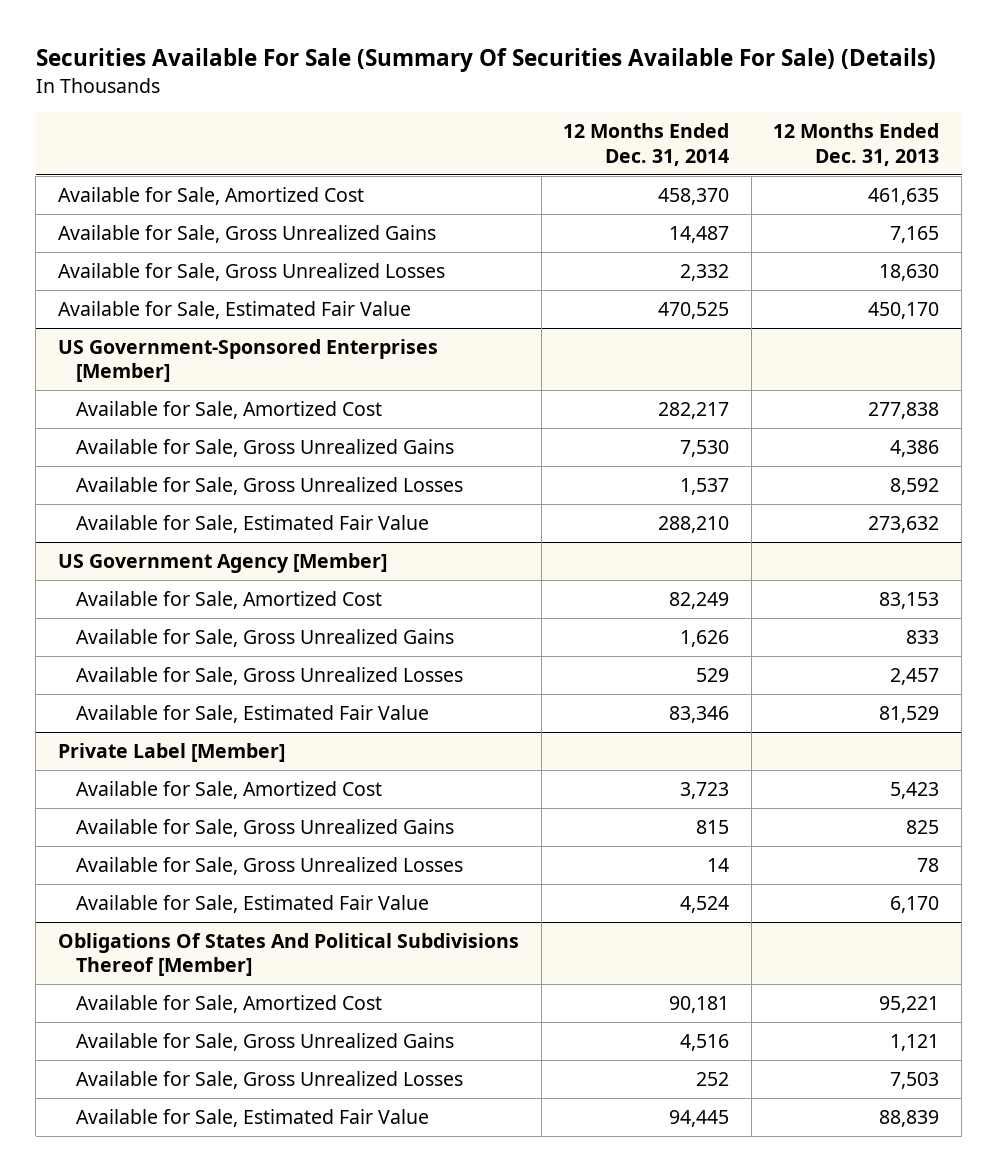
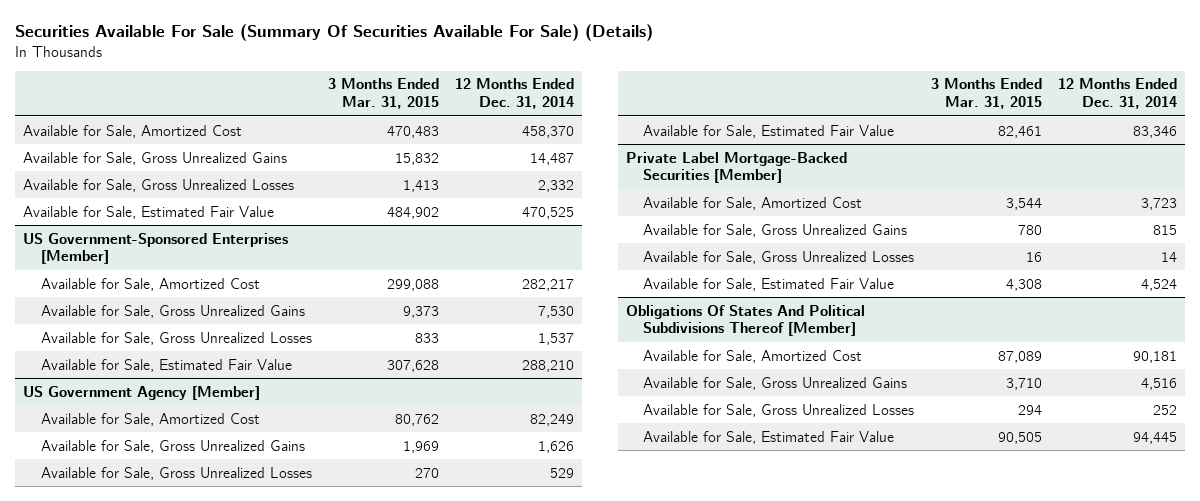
[773,123,940,166] 12 Months Ended Dec. 31, 2013 -> none
none -> [328,78,440,110] 3 Months Ended Mar. 31, 2015
[57,743,285,763] Private Label [Member] -> [625,151,847,184] Private Label Mortgage-Backed Securities [Member]

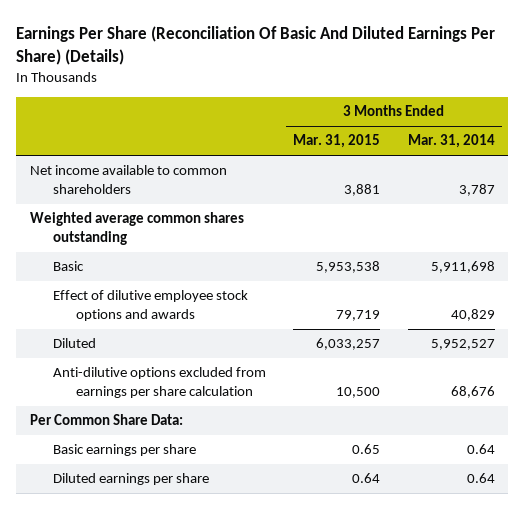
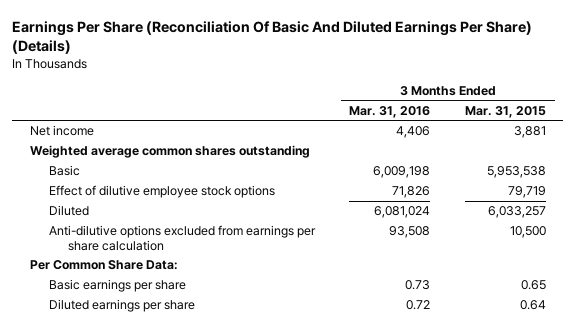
[407,134,495,149] Mar. 31, 2014 -> none
none -> [349,105,431,118] Mar. 31, 2016
[29,165,227,194] Net income available to common shareholders -> [29,125,94,137] Net income
[52,290,248,321] Effect of dilutive employee stock options and awards -> [48,185,275,199] Effect of dilutive employee stock options

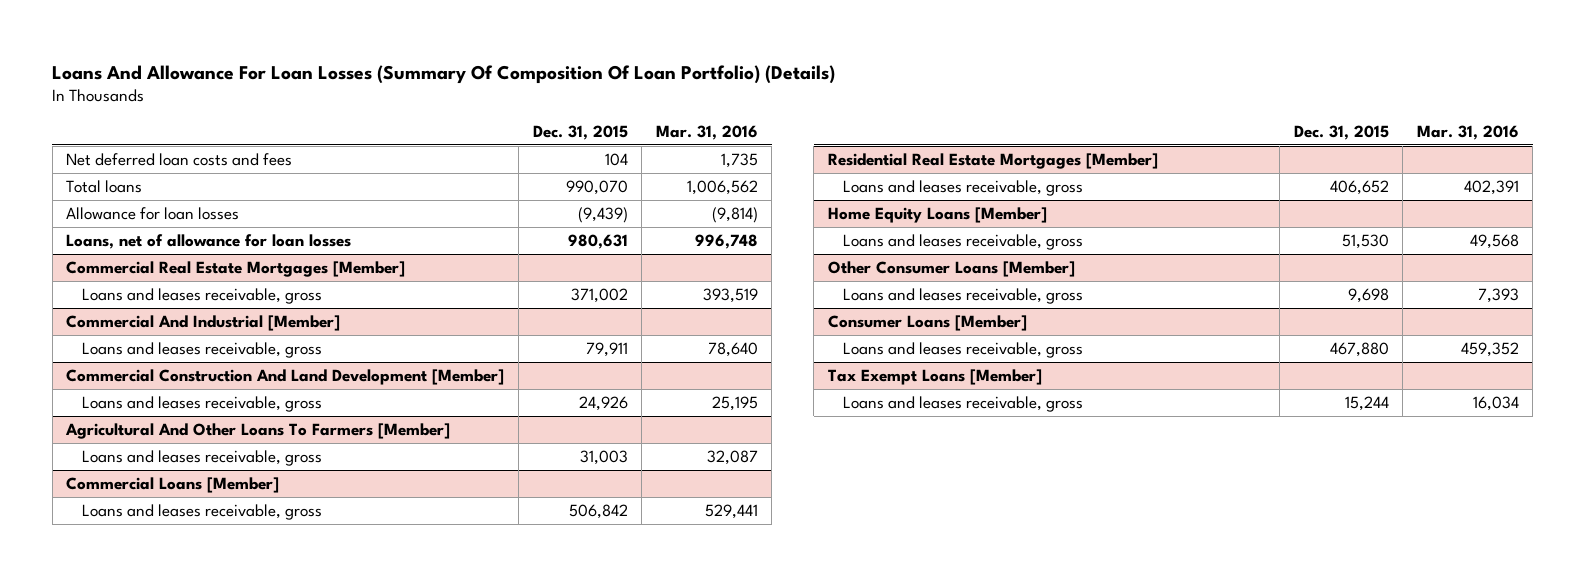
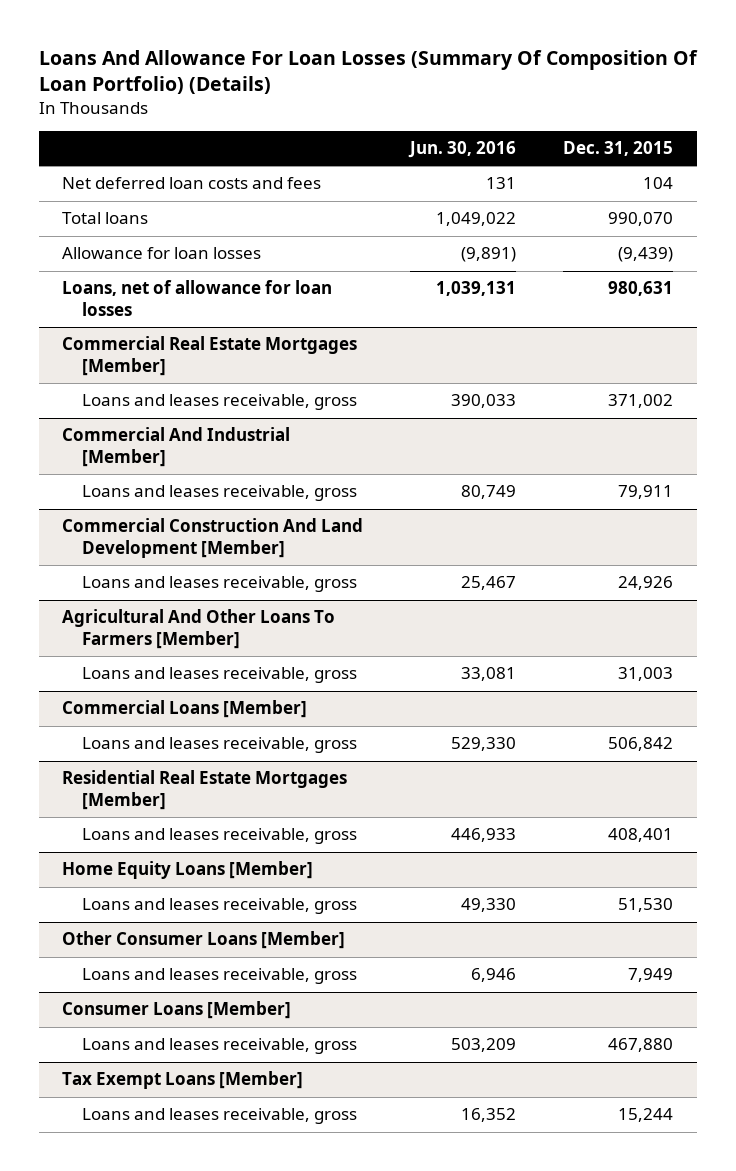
[655,124,758,140] Mar. 31, 2016 -> none
none -> [408,140,517,158] Jun. 30, 2016
[1329,180,1389,196] 406,652 -> [608,828,674,843] 408,401
[1347,288,1389,304] 9,698 -> [628,968,674,983] 7,949

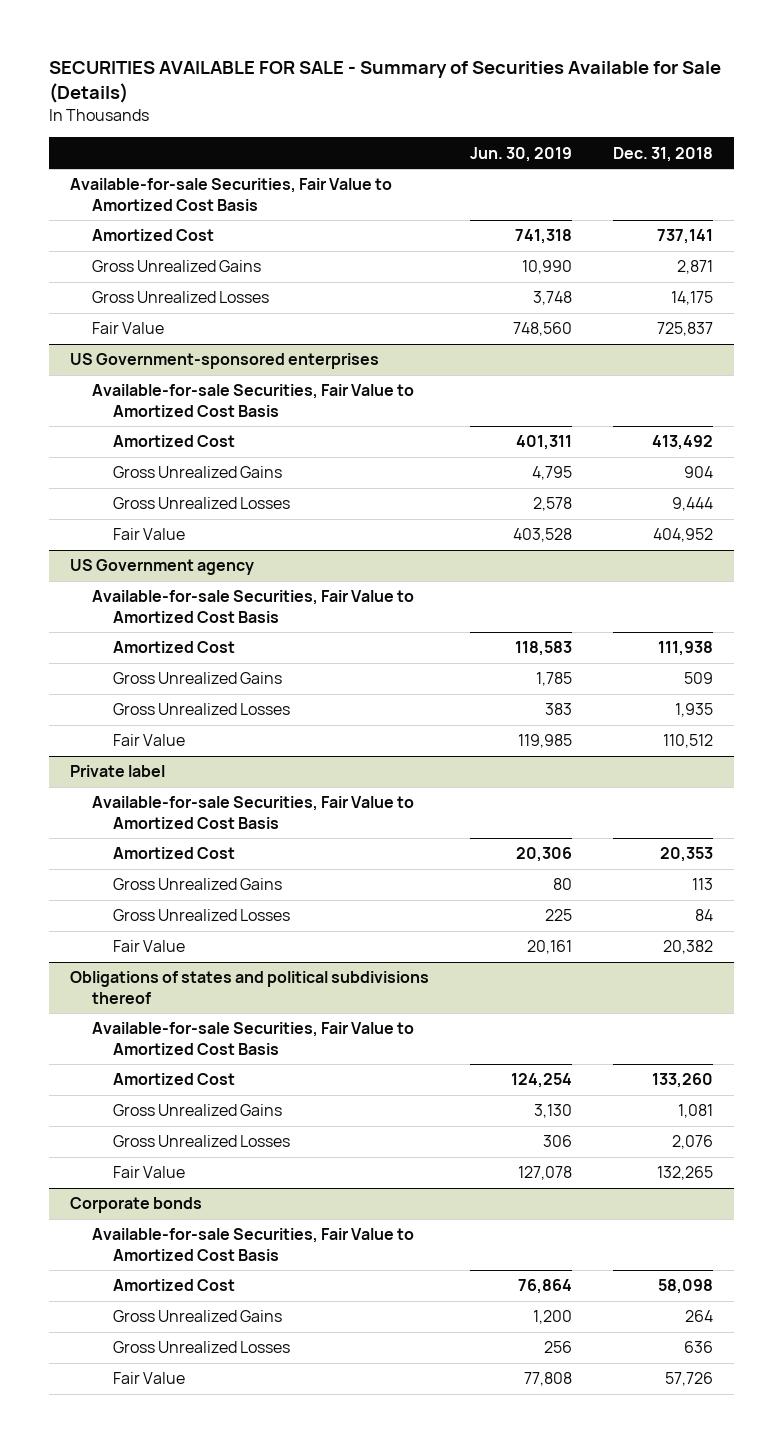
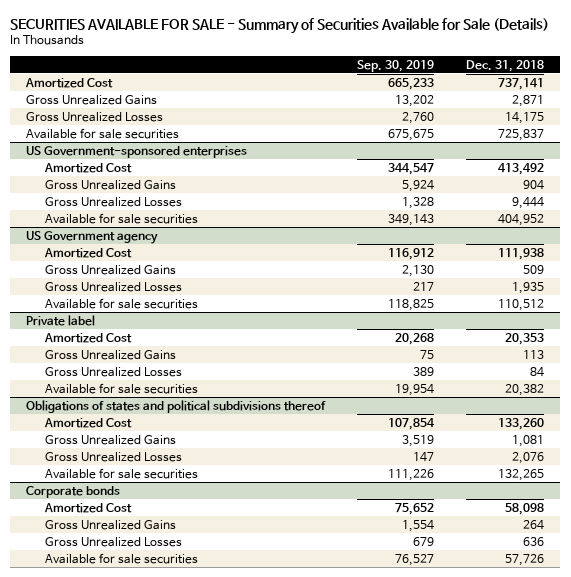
[469,146,572,162] Jun. 30, 2019 -> none
none -> [357,59,435,72] Sep. 30, 2019
[69,178,392,211] Available-for-sale Securities, Fair Value to Amortized Cost Basis -> none
[91,322,164,335] Fair Value -> [26,127,180,139] Available for sale securities
[91,384,414,417] Available-for-sale Securities, Fair Value to Amortized Cost Basis -> none
[113,528,186,541] Fair Value -> [44,212,198,224] Available for sale securities
[91,590,414,623] Available-for-sale Securities, Fair Value to Amortized Cost Basis -> none
[113,734,186,747] Fair Value -> [44,297,198,309] Available for sale securities
[91,796,414,829] Available-for-sale Securities, Fair Value to Amortized Cost Basis -> none
[113,940,186,953] Fair Value -> [44,382,198,394] Available for sale securities
[91,1022,414,1055] Available-for-sale Securities, Fair Value to Amortized Cost Basis -> none
[113,1166,186,1179] Fair Value -> [44,467,198,479] Available for sale securities
[91,1228,414,1261] Available-for-sale Securities, Fair Value to Amortized Cost Basis -> none
[113,1372,186,1385] Fair Value -> [44,552,198,564] Available for sale securities

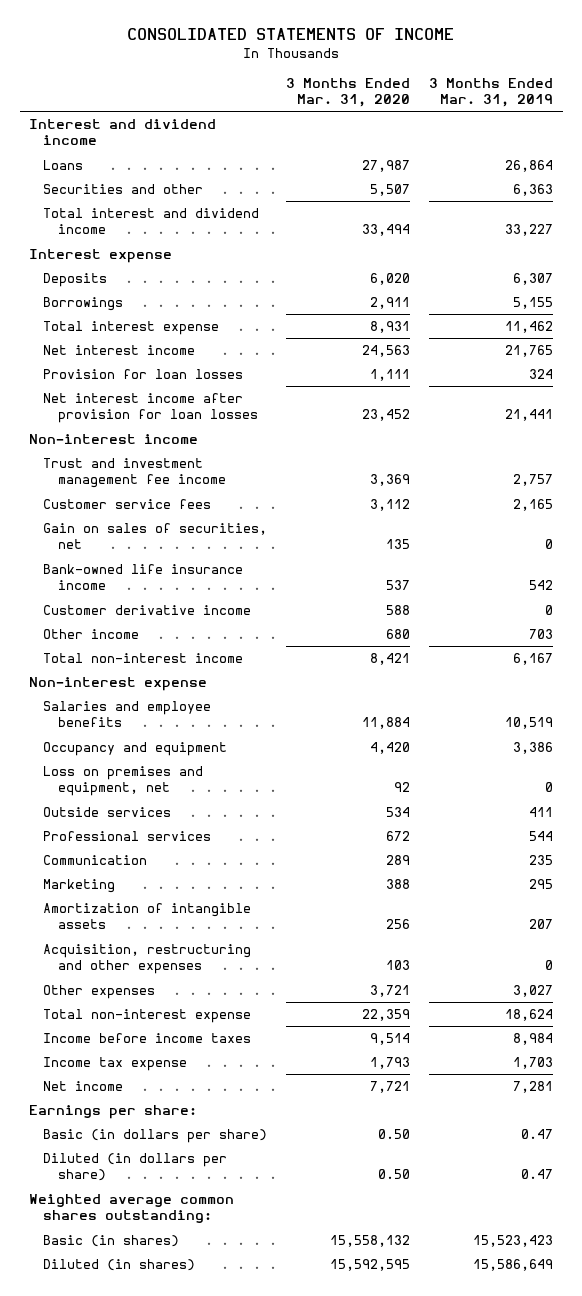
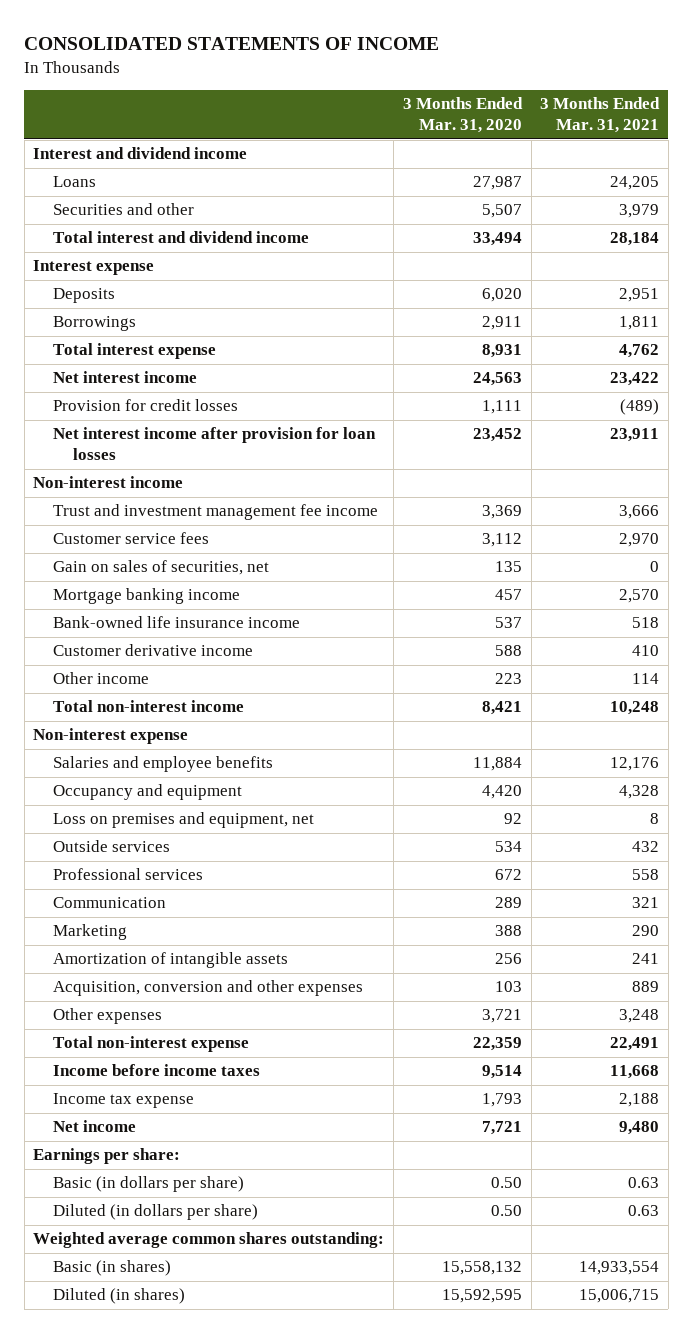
[429,77,554,108] 3 Months Ended Mar. 31, 2019 -> none
none -> [540,97,661,134] 3 Months Ended Mar. 31, 2021
[43,369,244,380] Provision for loan losses -> [53,399,239,412] Provision for credit losses
none -> [53,588,241,605] Mortgage banking income
[386,629,411,640] 680 -> [494,673,522,685] 223
[43,944,252,975] Acquisition, restructuring and other expenses -> [53,980,364,997] Acquisition, conversion and other expenses

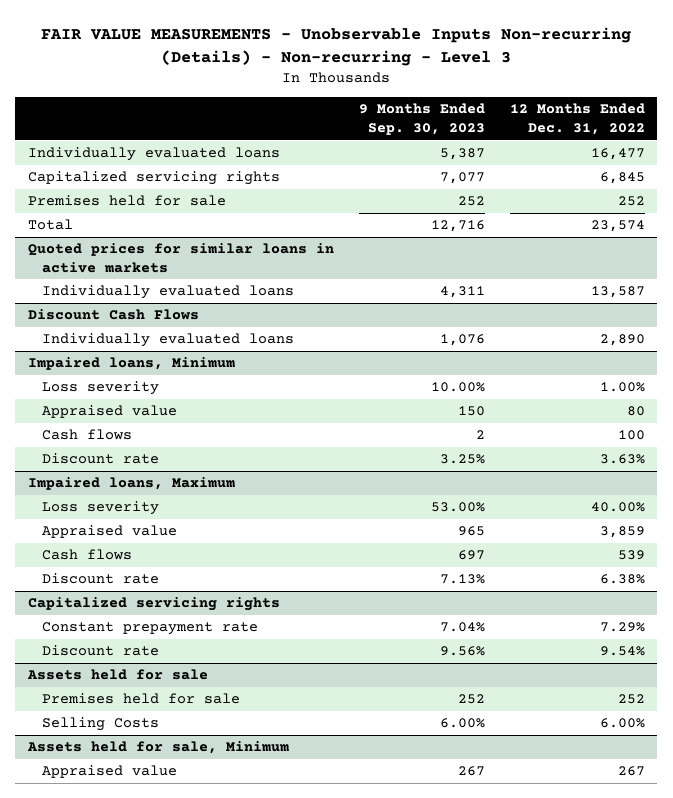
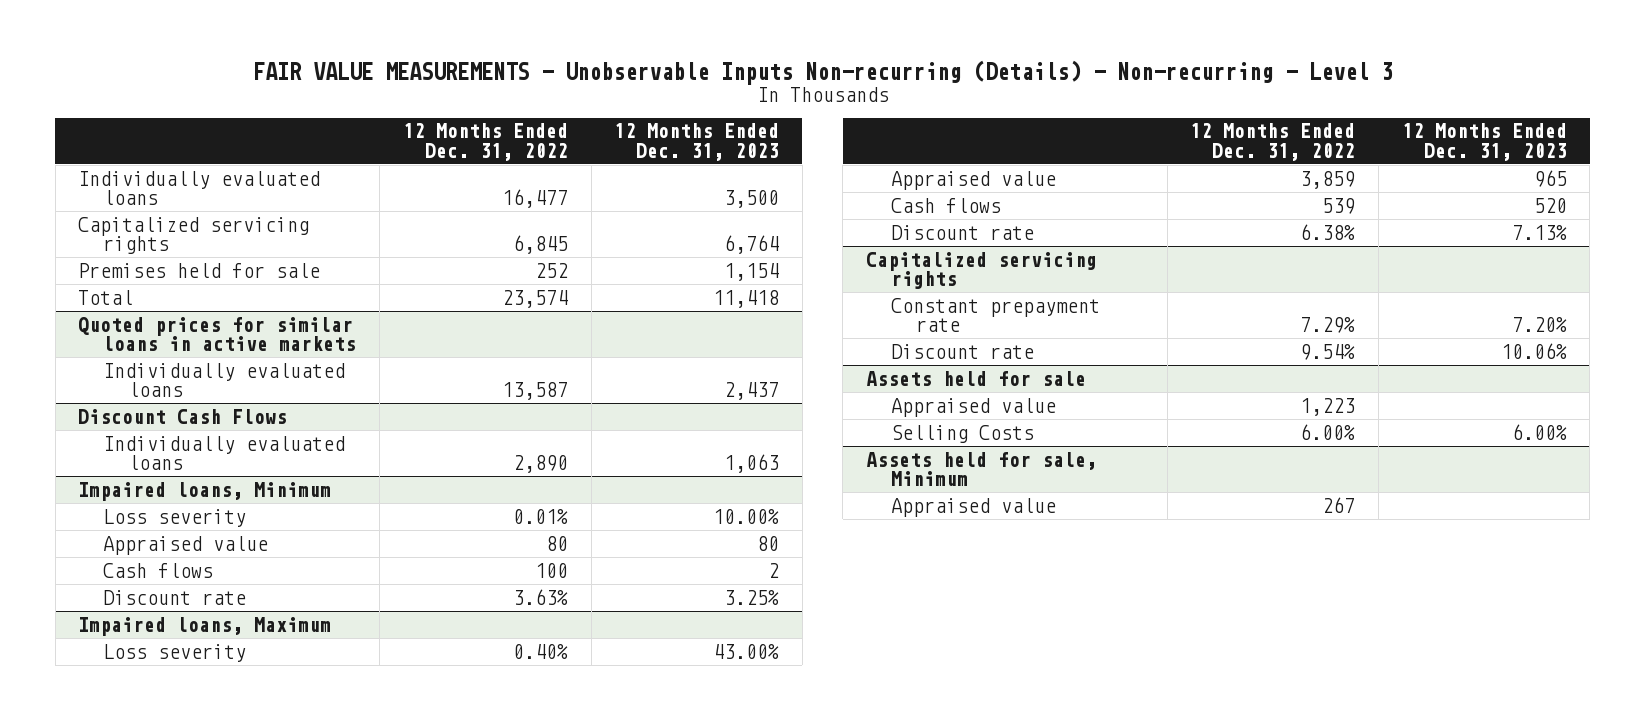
[358,103,485,136] 9 Months Ended Sep. 30, 2023 -> none
none -> [614,123,780,161] 12 Months Ended Dec. 31, 2023
[599,382,645,393] 1.00% -> [512,508,568,524] 0.01%
[590,502,645,513] 40.00% -> [512,643,568,659] 0.40%
[41,693,240,705] Premises held for sale -> none
none -> [890,397,1056,417] Appraised value

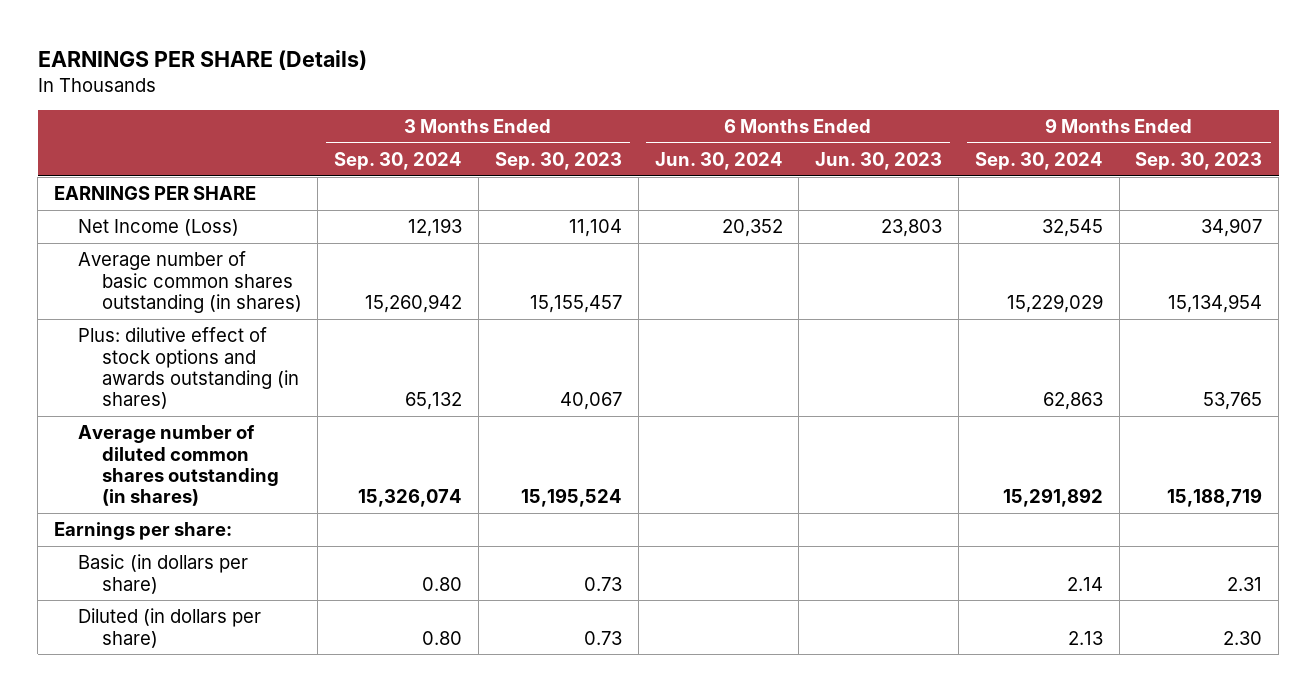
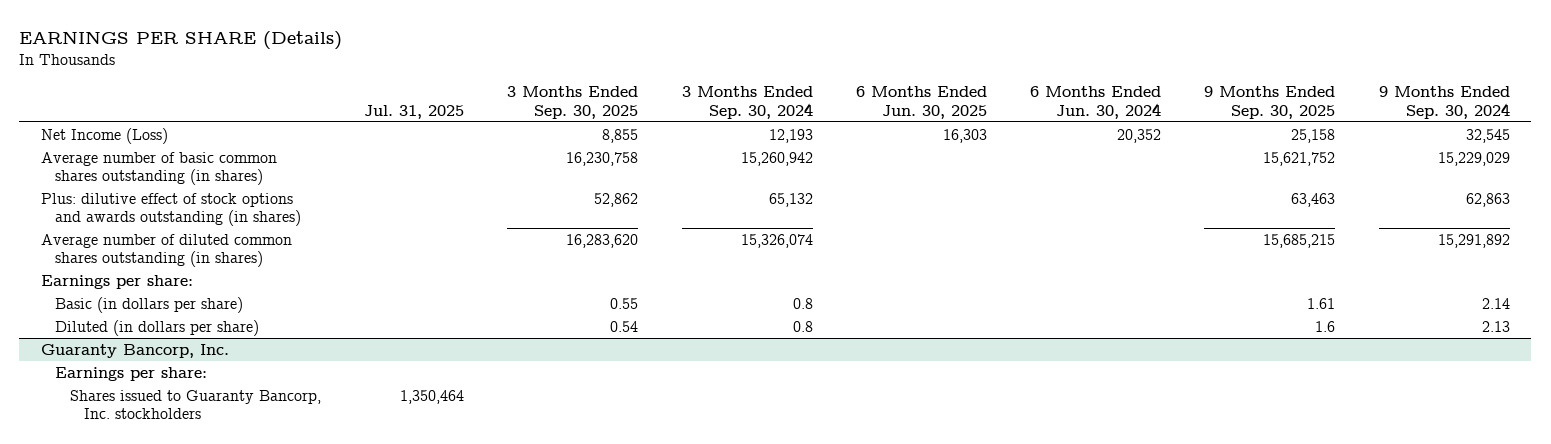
[494,152,622,171] Sep. 30, 2023 -> none
[815,152,943,171] Jun. 30, 2023 -> none
[1135,152,1263,171] Sep. 30, 2023 -> none
none -> [363,104,464,119] Jul. 31, 2025
none -> [507,86,639,119] 3 Months Ended Sep. 30, 2025
none -> [855,86,987,119] 6 Months Ended Jun. 30, 2025
none -> [1204,86,1336,119] 9 Months Ended Sep. 30, 2025
[54,186,257,201] EARNINGS PER SHARE -> none
[422,576,463,591] 0.80 -> [792,297,813,309] 0.8
[422,630,463,645] 0.80 -> [792,320,813,332] 0.8
none -> [40,343,229,358] Guaranty Bancorp, Inc.
none -> [55,366,208,381] Earnings per share:
none -> [69,389,321,420] Shares issued to Guaranty Bancorp, Inc. stockholders

